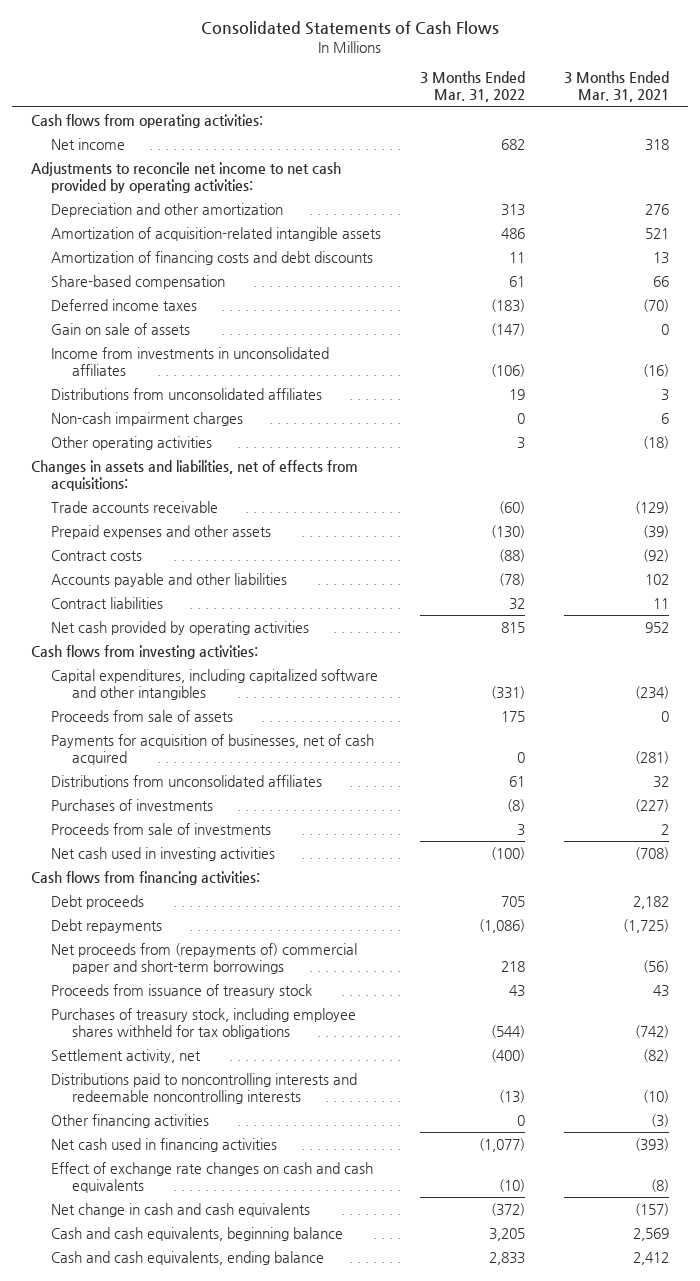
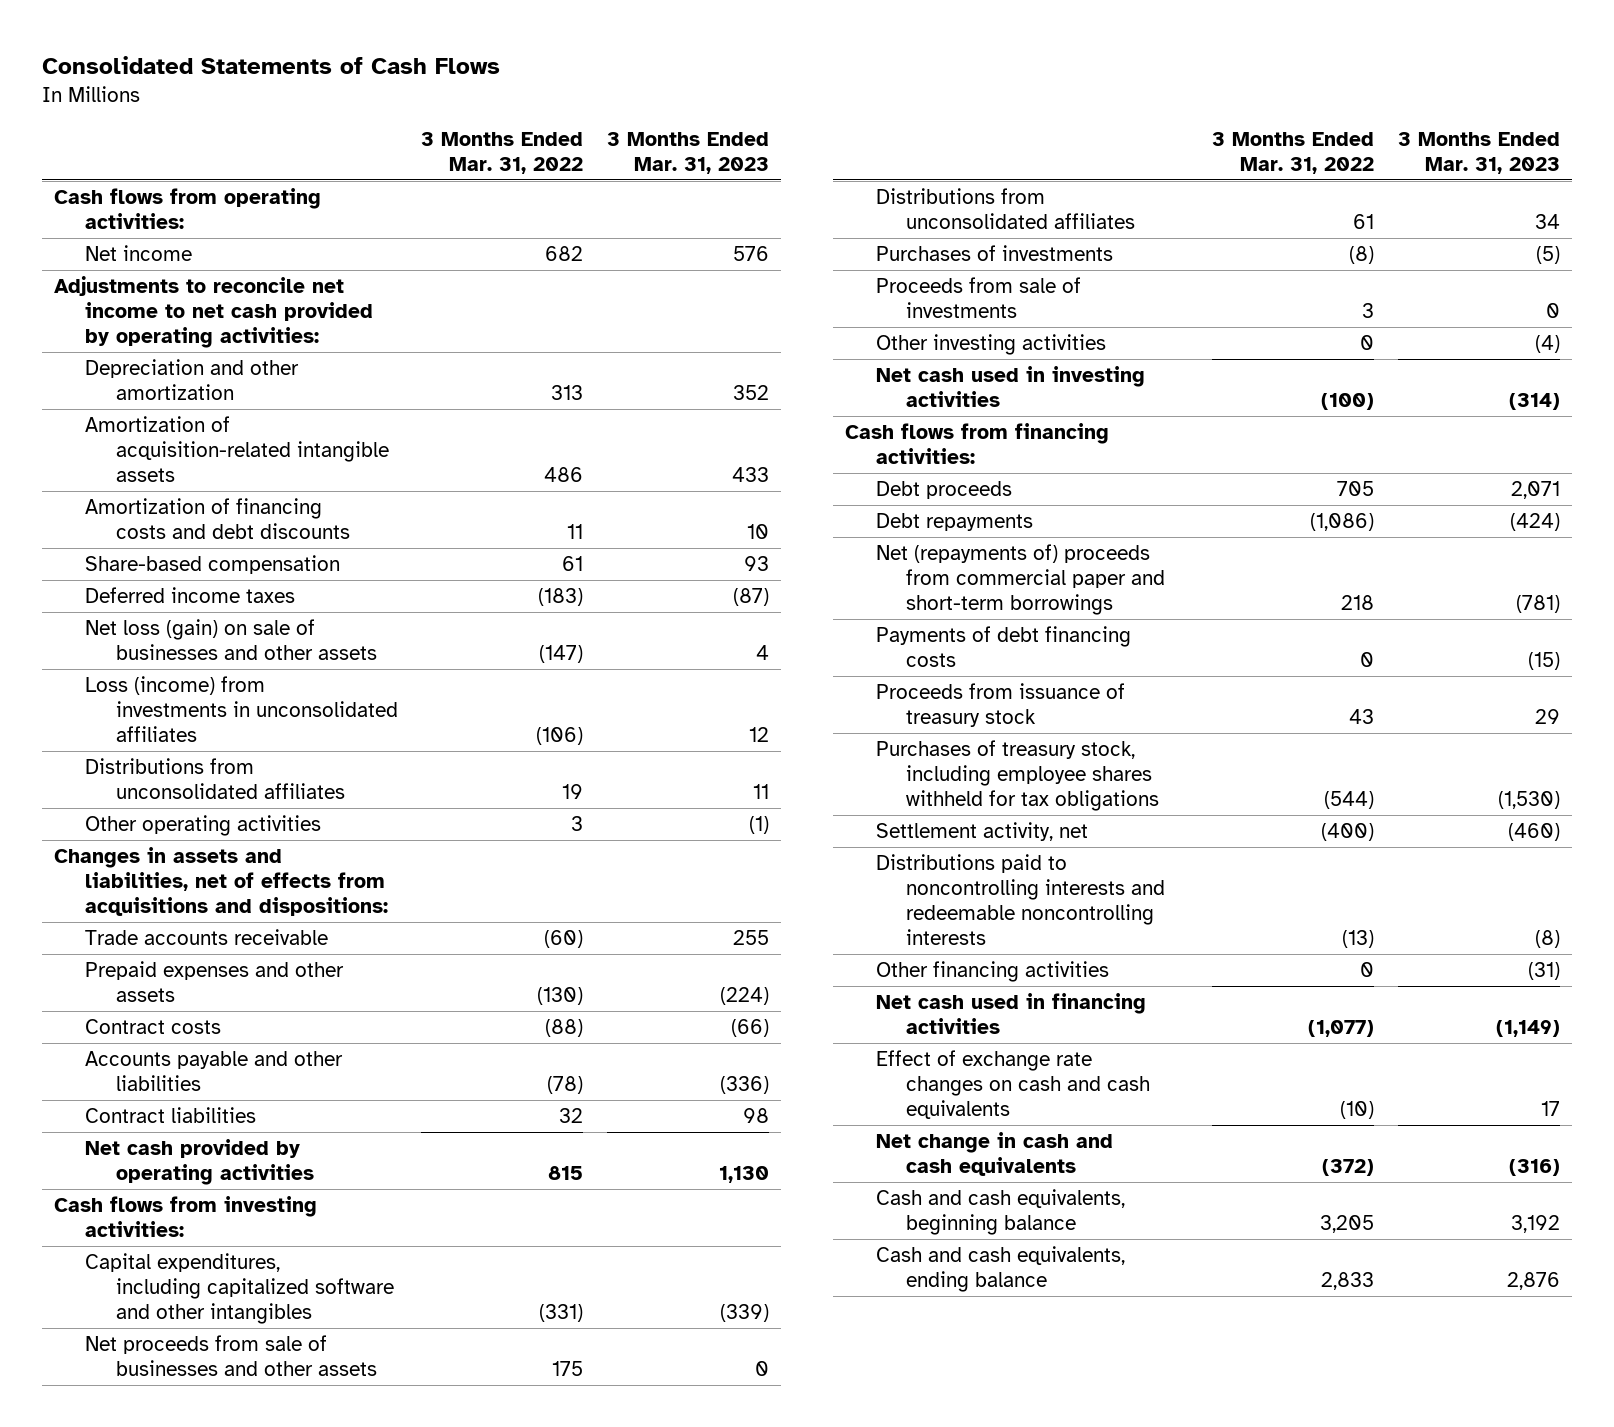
[563,71,669,103] 3 Months Ended Mar. 31, 2021 -> none
none -> [607,131,770,174] 3 Months Ended Mar. 31, 2023
[51,322,191,335] Gain on sale of assets -> [84,619,377,660] Net loss (gain) on sale of businesses and other assets
[51,346,330,377] Income from investments in unconsolidated affiliates -> [84,676,398,742] Loss (income) from investments in unconsolidated affiliates
[51,411,244,426] Non-cash impairment charges -> none
[31,459,359,492] Changes in assets and liabilities, net of effects from acquisitions: -> [53,847,388,916] Changes in assets and liabilities, net of effects from acquisitions and dispositions:
[51,733,375,766] Payments for acquisition of businesses, net of cash acquired -> none
[51,709,234,722] Proceeds from sale of assets -> [84,1335,377,1376] Net proceeds from sale of businesses and other assets
none -> [875,334,1106,356] Other investing activities
[51,942,358,975] Net proceeds from (repayments of) commercial paper and short-term borrowings -> [875,544,1166,615] Net (repayments of) proceeds from commercial paper and short-term borrowings
none -> [875,626,1131,667] Payments of debt financing costs

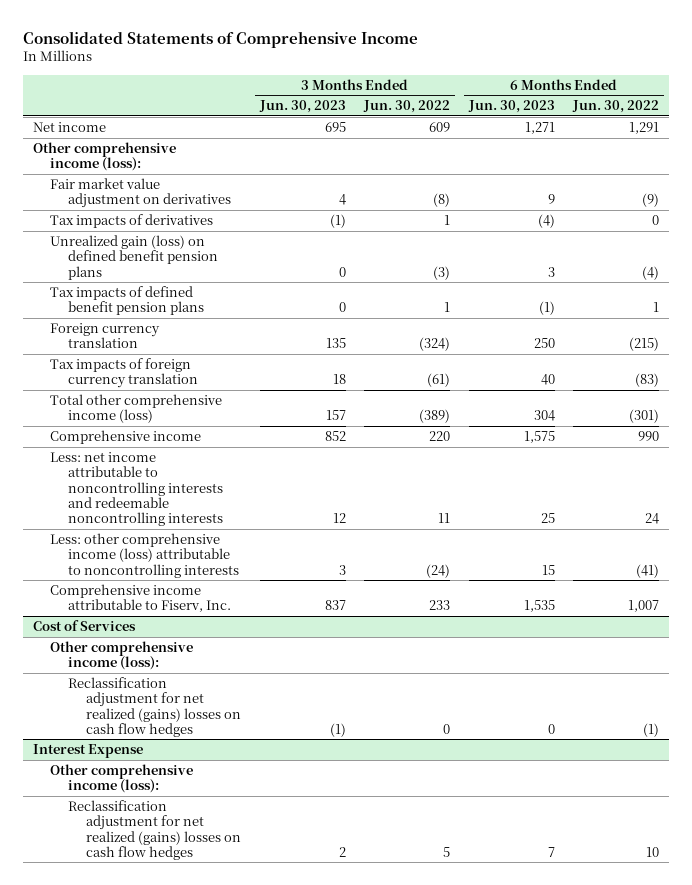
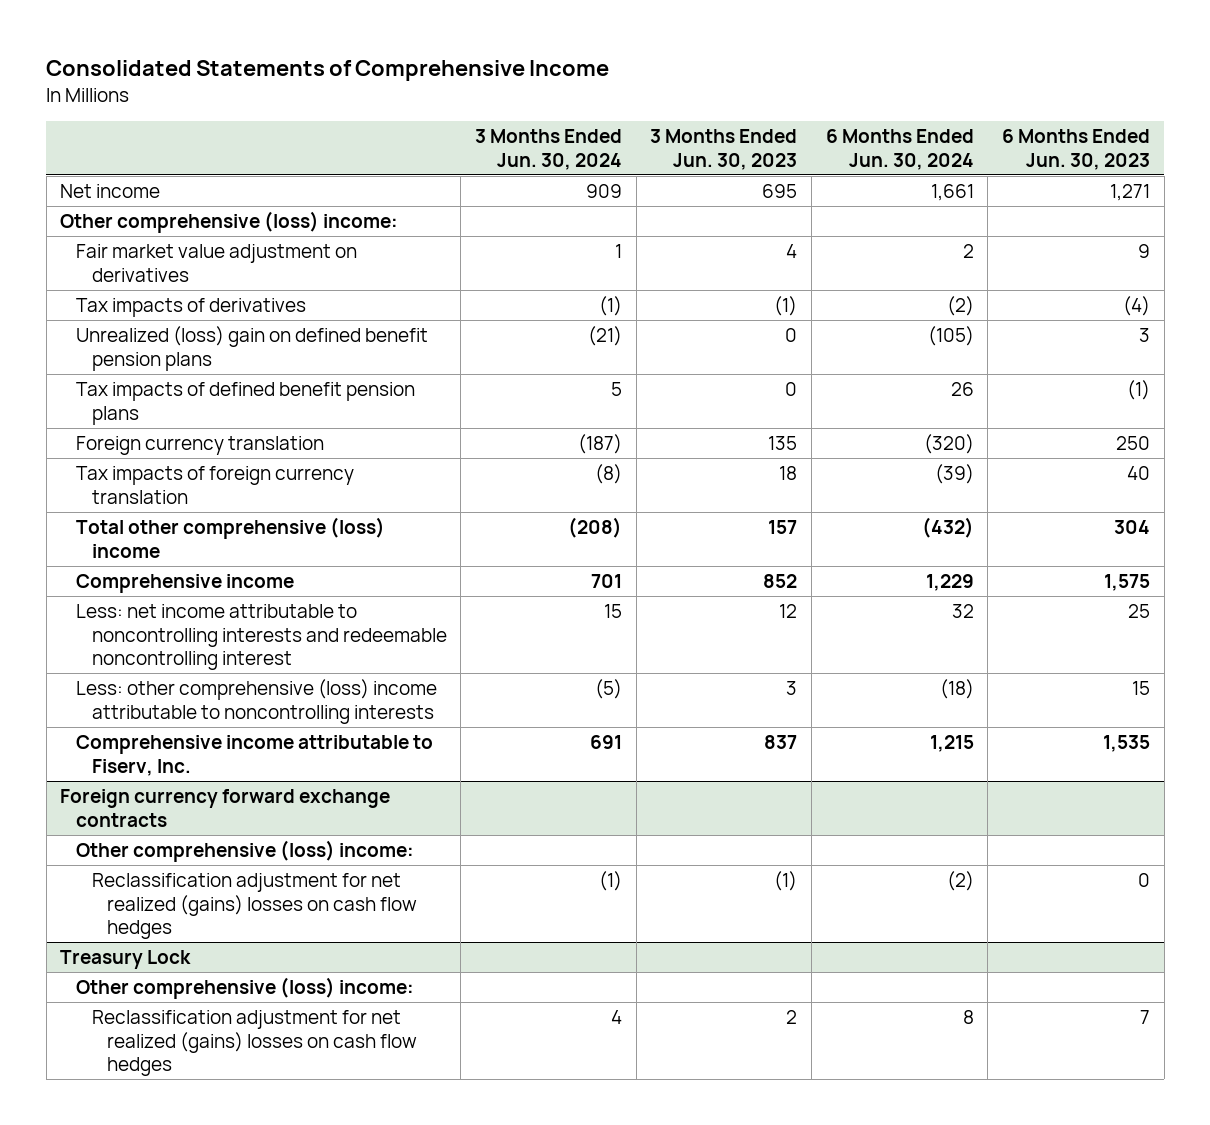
[363,100,451,114] Jun. 30, 2022 -> none
[572,100,660,114] Jun. 30, 2022 -> none
none -> [474,128,622,170] 3 Months Ended Jun. 30, 2024
none -> [825,128,974,170] 6 Months Ended Jun. 30, 2024
[32,142,176,172] Other comprehensive income (loss): -> [60,211,399,234] Other comprehensive (loss) income:
[50,235,219,280] Unrealized gain (loss) on defined benefit pension plans -> [76,326,429,371] Unrealized (loss) gain on defined benefit pension plans
[50,394,223,424] Total other comprehensive income (loss) -> [76,517,386,558] Total other comprehensive (loss) income
[50,452,224,527] Less: net income attributable to noncontrolling interests and redeemable noncontrolling interests -> [76,604,447,671] Less: net income attributable to noncontrolling interests and redeemable noncontrolling interest
[50,533,240,578] Less: other comprehensive income (loss) attributable to noncontrolling interests -> [76,679,438,724] Less: other comprehensive (loss) income attributable to noncontrolling interests
[32,620,136,632] Cost of Services -> none
none -> [60,789,391,827] Foreign currency forward exchange contracts
[50,641,194,671] Other comprehensive income (loss): -> [76,840,415,863] Other comprehensive (loss) income:
[32,744,143,759] Interest Expense -> none
none -> [60,950,192,970] Treasury Lock
[50,764,194,794] Other comprehensive income (loss): -> [76,977,415,1000] Other comprehensive (loss) income:

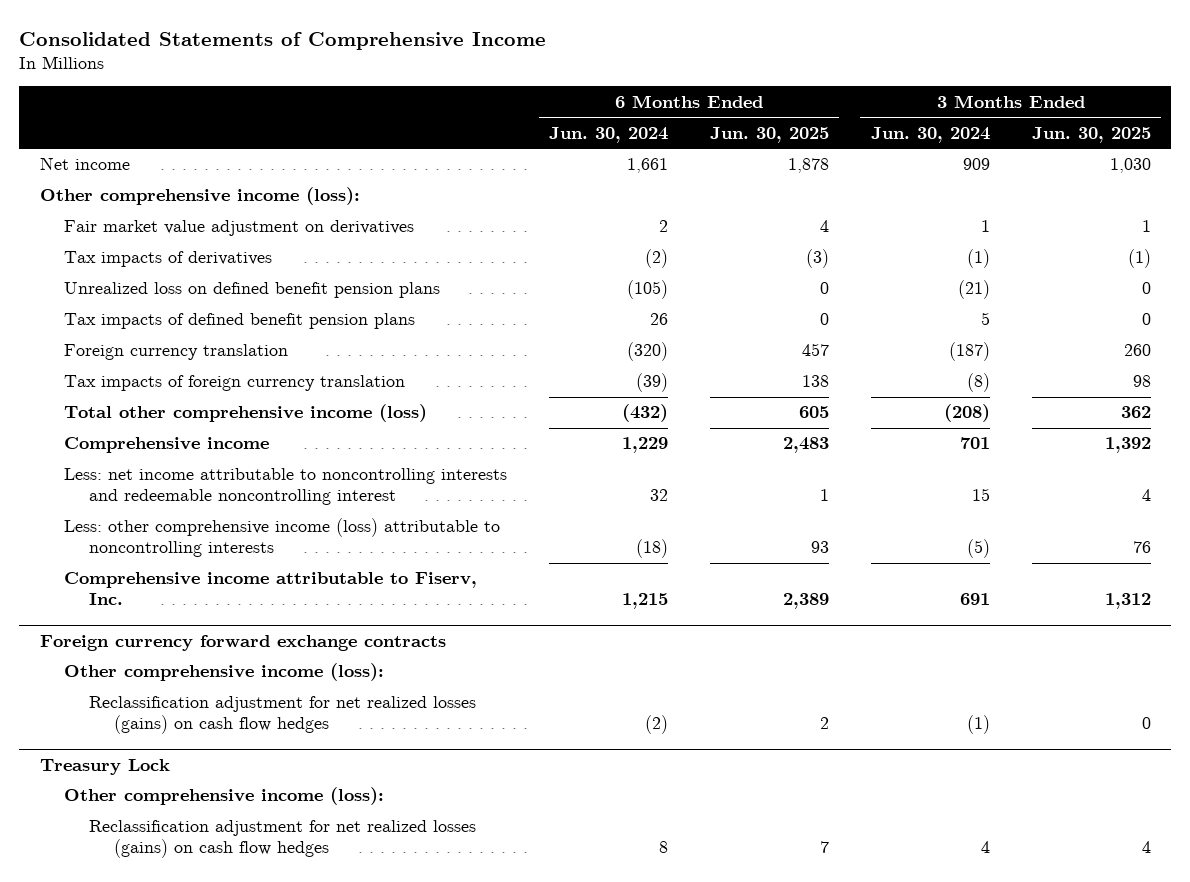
[650,128,798,170] 3 Months Ended Jun. 30, 2023 -> none
[1001,128,1150,170] 6 Months Ended Jun. 30, 2023 -> none
none -> [709,126,829,143] Jun. 30, 2025
none -> [1031,126,1151,143] Jun. 30, 2025
[60,211,399,234] Other comprehensive (loss) income: -> [39,187,360,206] Other comprehensive income (loss):
[76,326,429,371] Unrealized (loss) gain on defined benefit pension plans -> [64,282,441,299] Unrealized loss on defined benefit pension plans
[76,517,386,558] Total other comprehensive (loss) income -> [64,404,428,423] Total other comprehensive income (loss)
[76,679,438,724] Less: other comprehensive (loss) income attributable to noncontrolling interests -> [64,518,501,558] Less: other comprehensive income (loss) attributable to noncontrolling interests
[76,840,415,863] Other comprehensive (loss) income: -> [64,663,385,682] Other comprehensive income (loss):
[91,873,418,940] Reclassification adjustment for net realized (gains) losses on cash flow hedges -> [89,696,477,735] Reclassification adjustment for net realized losses (gains) on cash flow hedges
[76,977,415,1000] Other comprehensive (loss) income: -> [64,787,385,806] Other comprehensive income (loss):
[91,1010,418,1077] Reclassification adjustment for net realized (gains) losses on cash flow hedges -> [89,820,477,859] Reclassification adjustment for net realized losses (gains) on cash flow hedges

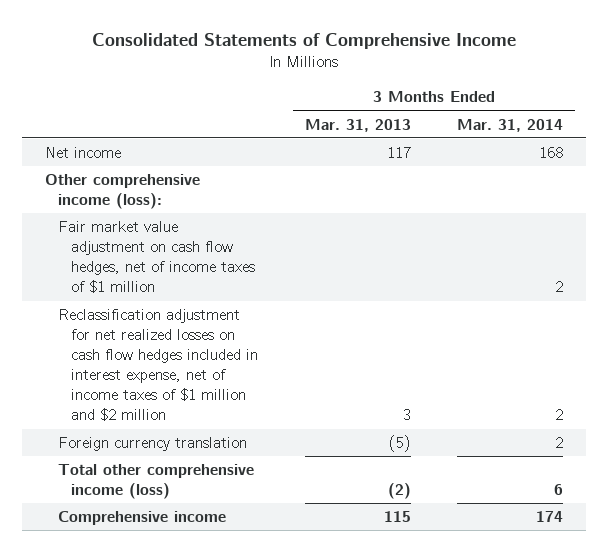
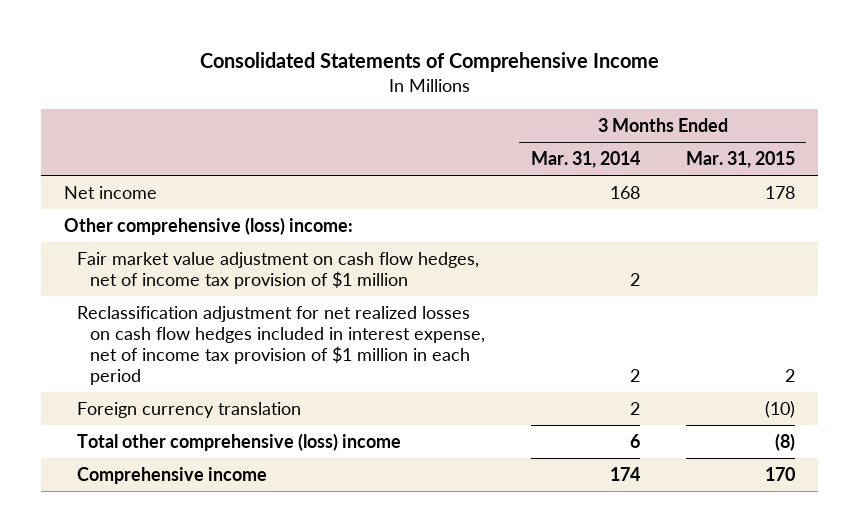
[304,118,411,132] Mar. 31, 2013 -> none
none -> [685,151,795,169] Mar. 31, 2015
[45,174,201,210] Other comprehensive income (loss): -> [64,216,354,235] Other comprehensive (loss) income:
[58,221,256,294] Fair market value adjustment on cash flow hedges, net of income taxes of $1 million -> [77,251,480,289] Fair market value adjustment on cash flow hedges, net of income tax provision of $1 million
[58,309,259,422] Reclassification adjustment for net realized losses on cash flow hedges included in interest expense, net of income taxes of $1 million and $2 million -> [77,305,486,386] Reclassification adjustment for net realized losses on cash flow hedges included in interest expense, net of income tax provision of $1 million in each period
[58,464,255,500] Total other comprehensive income (loss) -> [77,432,402,451] Total other comprehensive (loss) income

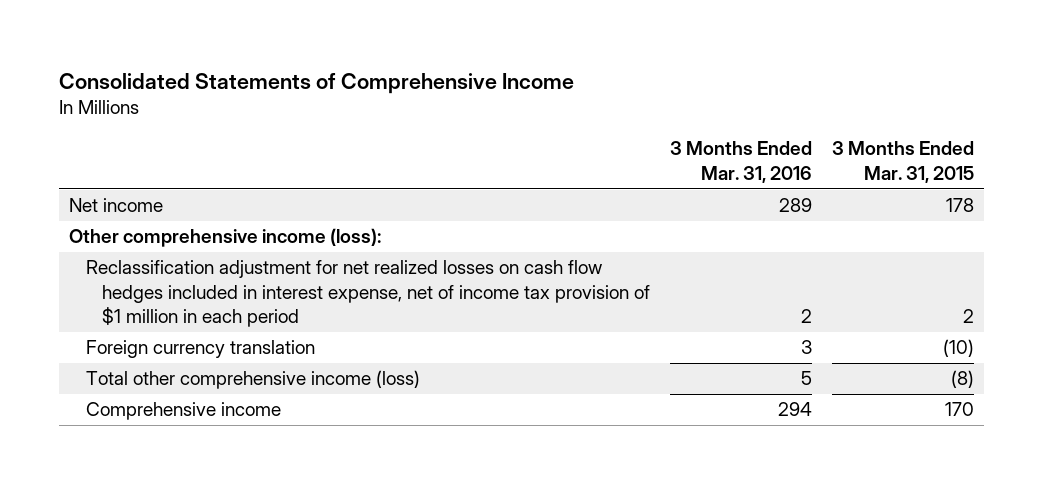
[530,151,640,169] Mar. 31, 2014 -> none
none -> [670,141,813,183] 3 Months Ended Mar. 31, 2016
[77,251,480,289] Fair market value adjustment on cash flow hedges, net of income tax provision of $1 million -> none
[64,216,354,235] Other comprehensive (loss) income: -> [69,228,382,248] Other comprehensive income (loss):
[77,432,402,451] Total other comprehensive (loss) income -> [85,370,420,390] Total other comprehensive income (loss)

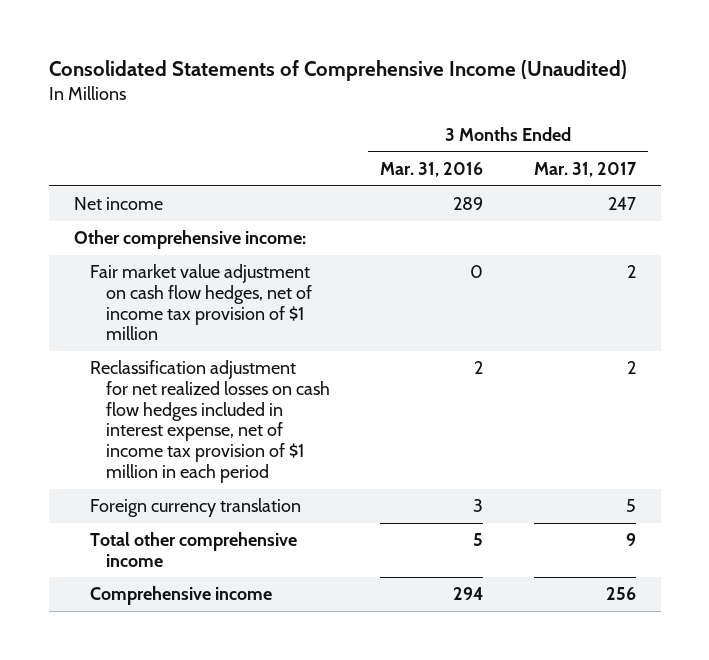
[59,72,575,94] Consolidated Statements of Comprehensive Income -> [48,60,627,82] Consolidated Statements of Comprehensive Income (Unaudited)
[832,141,975,183] 3 Months Ended Mar. 31, 2015 -> none
none -> [533,162,637,178] Mar. 31, 2017
[69,228,382,248] Other comprehensive income (loss): -> [73,230,306,250] Other comprehensive income:
none -> [89,264,312,341] Fair market value adjustment on cash flow hedges, net of income tax provision of $1 million
[85,370,420,390] Total other comprehensive income (loss) -> [89,532,297,567] Total other comprehensive income

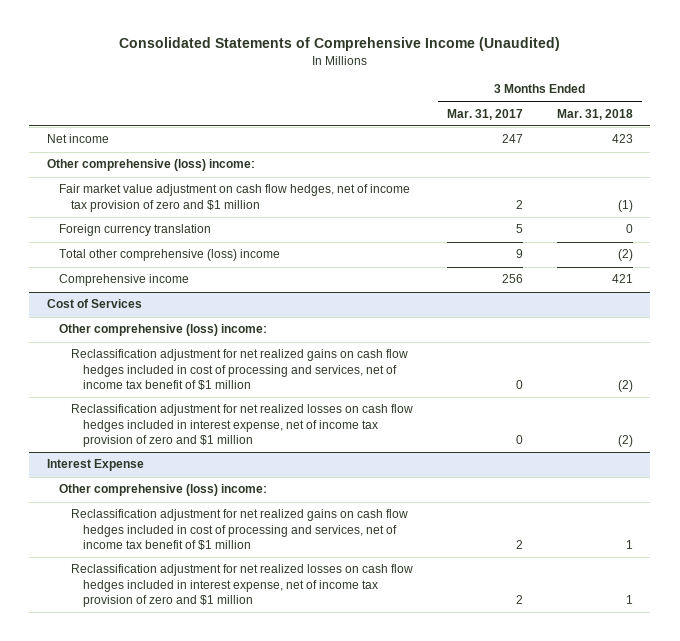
[380,162,484,178] Mar. 31, 2016 -> none
none -> [557,108,634,120] Mar. 31, 2018
[89,360,330,484] Reclassification adjustment for net realized losses on cash flow hedges included in interest expense, net of income tax provision of $1 million in each period -> none
[73,230,306,250] Other comprehensive income: -> [46,159,255,172] Other comprehensive (loss) income:
[89,264,312,341] Fair market value adjustment on cash flow hedges, net of income tax provision of $1 million -> [58,184,410,212] Fair market value adjustment on cash flow hedges, net of income tax provision of zero and $1 million
[89,532,297,567] Total other comprehensive income -> [58,249,280,262] Total other comprehensive (loss) income
none -> [46,299,142,309] Cost of Services
none -> [58,324,267,337] Other comprehensive (loss) income:
none -> [70,349,408,390] Reclassification adjustment for net realized gains on cash flow hedges included in cost of processing and services, net of income tax benefit of $1 million
none -> [70,404,413,447] Reclassification adjustment for net realized losses on cash flow hedges included in interest expense, net of income tax provision of zero and $1 million
none -> [46,459,144,472] Interest Expense
none -> [58,484,267,497] Other comprehensive (loss) income:
none -> [70,509,408,550] Reclassification adjustment for net realized gains on cash flow hedges included in cost of processing and services, net of income tax benefit of $1 million
none -> [70,564,413,607] Reclassification adjustment for net realized losses on cash flow hedges included in interest expense, net of income tax provision of zero and $1 million

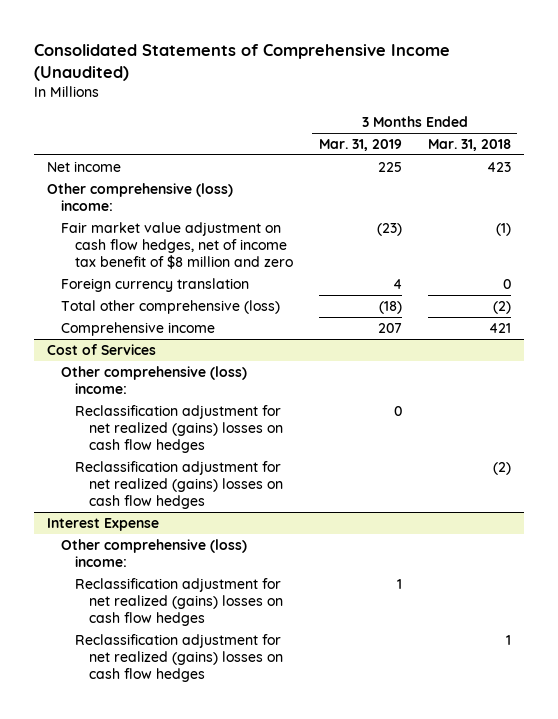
[447,108,524,120] Mar. 31, 2017 -> none
none -> [318,138,402,151] Mar. 31, 2019
[58,184,410,212] Fair market value adjustment on cash flow hedges, net of income tax provision of zero and $1 million -> [61,221,294,269] Fair market value adjustment on cash flow hedges, net of income tax benefit of $8 million and zero
[58,249,280,262] Total other comprehensive (loss) income -> [61,299,281,314] Total other comprehensive (loss)
[70,404,413,447] Reclassification adjustment for net realized losses on cash flow hedges included in interest expense, net of income tax provision of zero and $1 million -> none
none -> [75,404,284,453] Reclassification adjustment for net realized (gains) losses on cash flow hedges
[70,349,408,390] Reclassification adjustment for net realized gains on cash flow hedges included in cost of processing and services, net of income tax benefit of $1 million -> [75,460,284,509] Reclassification adjustment for net realized (gains) losses on cash flow hedges
[70,564,413,607] Reclassification adjustment for net realized losses on cash flow hedges included in interest expense, net of income tax provision of zero and $1 million -> none
none -> [75,577,284,626] Reclassification adjustment for net realized (gains) losses on cash flow hedges
[70,509,408,550] Reclassification adjustment for net realized gains on cash flow hedges included in cost of processing and services, net of income tax benefit of $1 million -> [75,633,284,682] Reclassification adjustment for net realized (gains) losses on cash flow hedges

